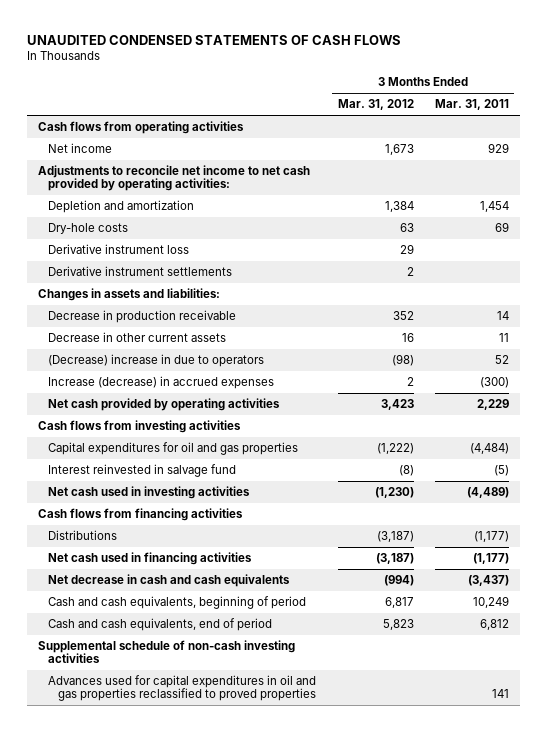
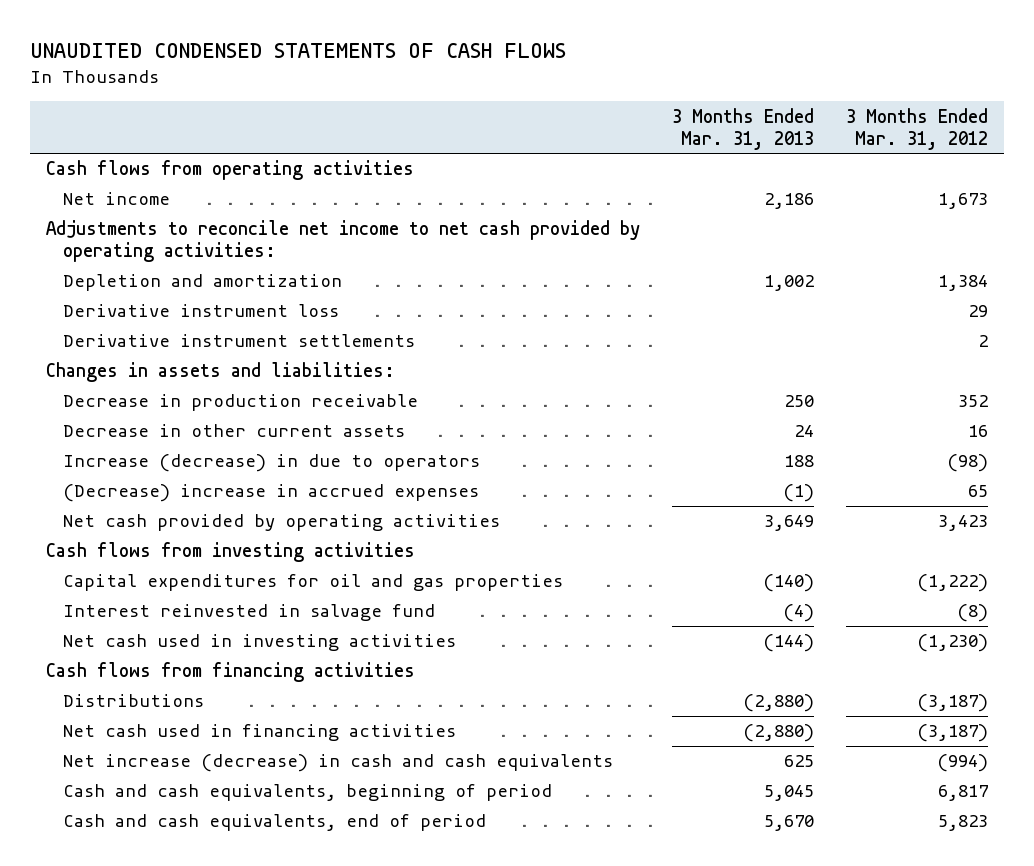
[435,99,510,111] Mar. 31, 2011 -> none
none -> [671,107,814,150] 3 Months Ended Mar. 31, 2013
[48,223,129,235] Dry-hole costs -> none
[48,354,265,368] (Decrease) increase in due to operators -> [62,454,480,473] Increase (decrease) in due to operators
[48,376,275,390] Increase (decrease) in accrued expenses -> [62,484,479,503] (Decrease) increase in accrued expenses
[406,377,414,387] 2 -> [967,485,988,498] 65
[48,574,291,588] Net decrease in cash and cash equivalents -> [62,754,613,773] Net increase (decrease) in cash and cash equivalents
[38,640,296,664] Supplemental schedule of non-cash investing activities -> none
[48,675,317,702] Advances used for capital expenditures in oil and gas properties reclassified to proved properties -> none

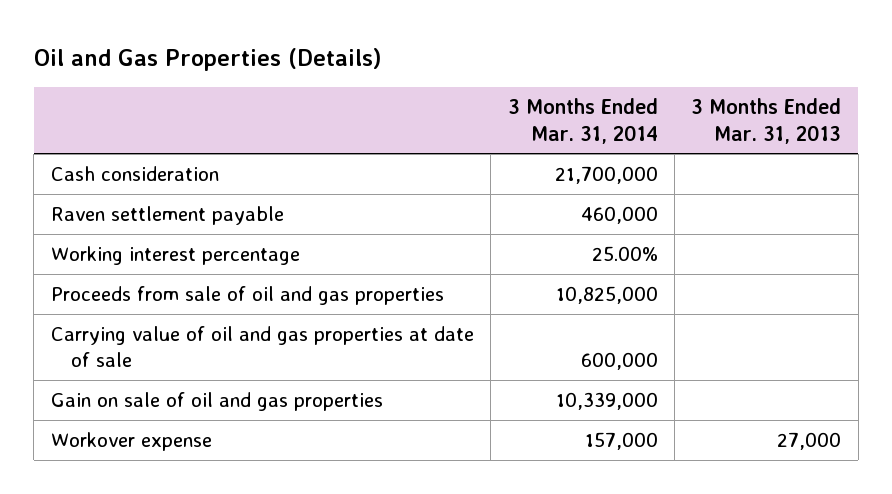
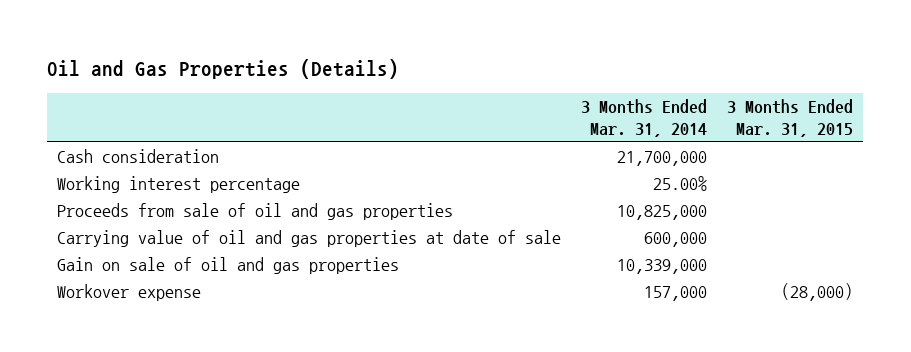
[691,98,842,144] 3 Months Ended Mar. 31, 2013 -> none
none -> [727,98,854,137] 3 Months Ended Mar. 31, 2015
[50,206,284,226] Raven settlement payable -> none

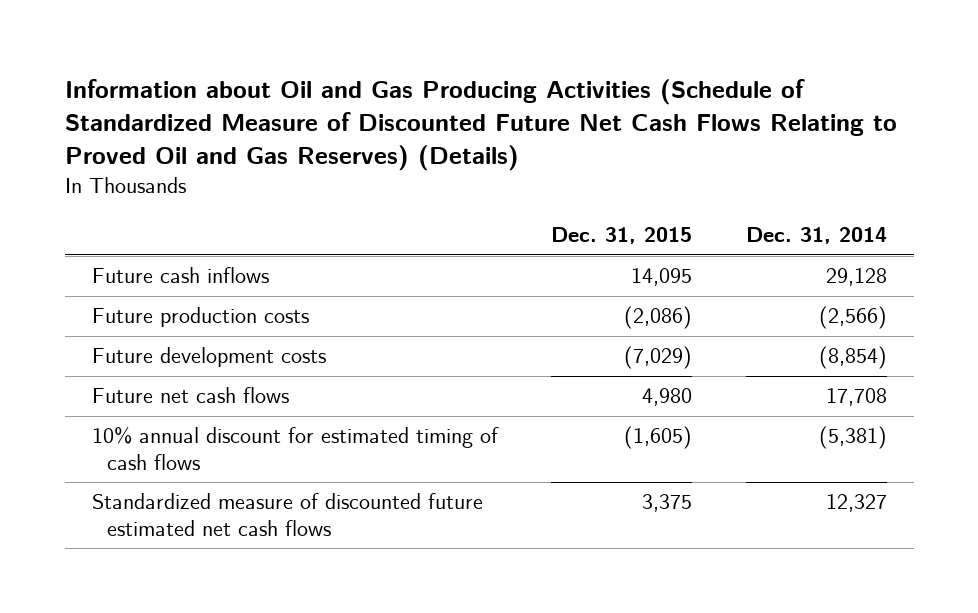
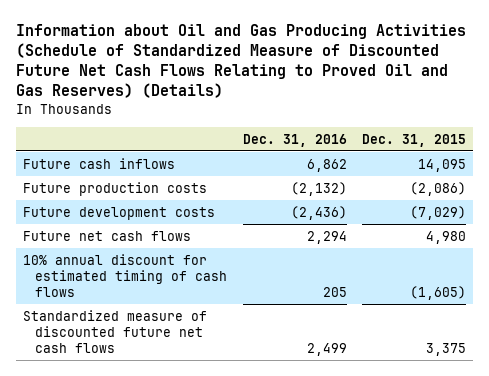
[745,227,887,245] Dec. 31, 2014 -> none
none -> [242,133,347,147] Dec. 31, 2016
[91,493,483,536] Standardized measure of discounted future estimated net cash flows -> [23,309,208,353] Standardized measure of discounted future net cash flows

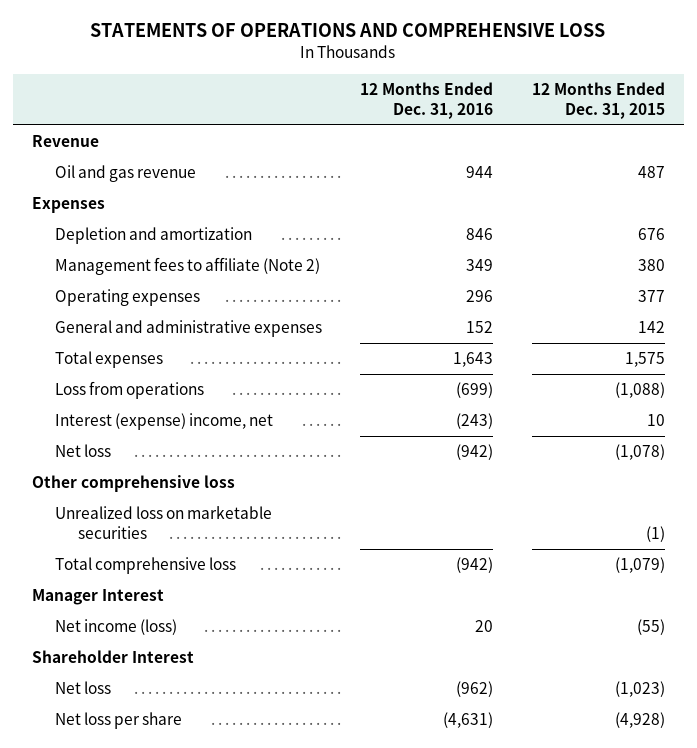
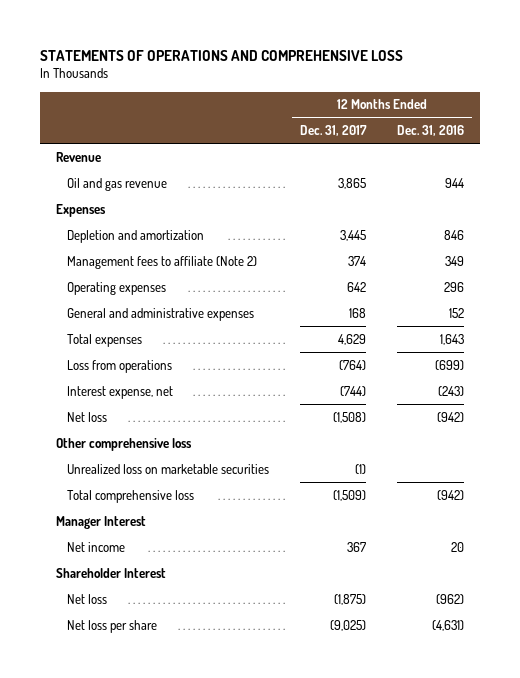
[531,82,665,119] 12 Months Ended Dec. 31, 2015 -> none
none -> [300,125,368,137] Dec. 31, 2017
[55,413,274,431] Interest (expense) income, net -> [66,385,173,399] Interest expense, net
[55,619,178,636] Net income (loss) -> [66,541,125,552] Net income

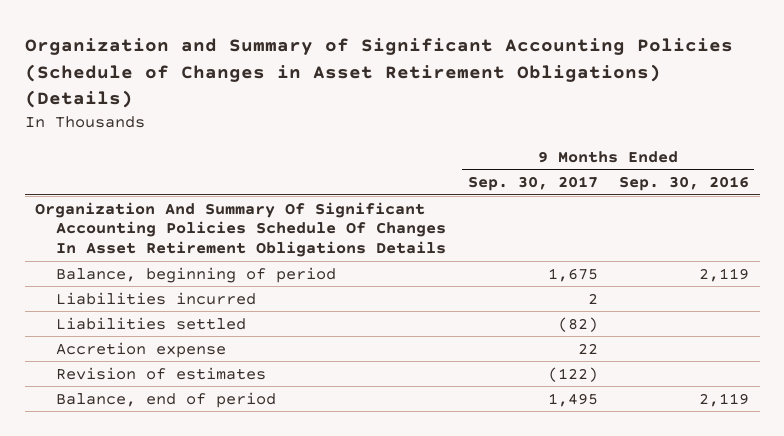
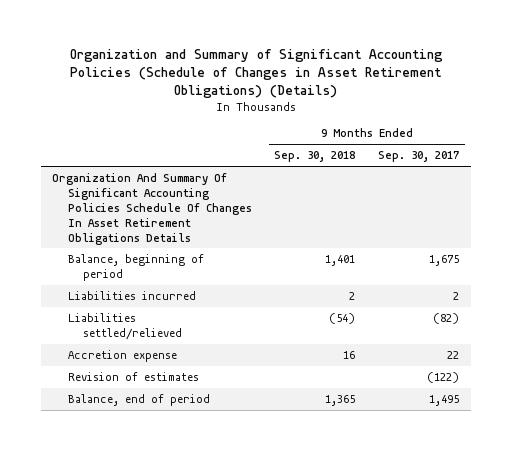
[619,176,750,192] Sep. 30, 2016 -> none
none -> [274,151,356,163] Sep. 30, 2018
[56,316,247,330] Liabilities settled -> [67,312,183,340] Liabilities settled/relieved

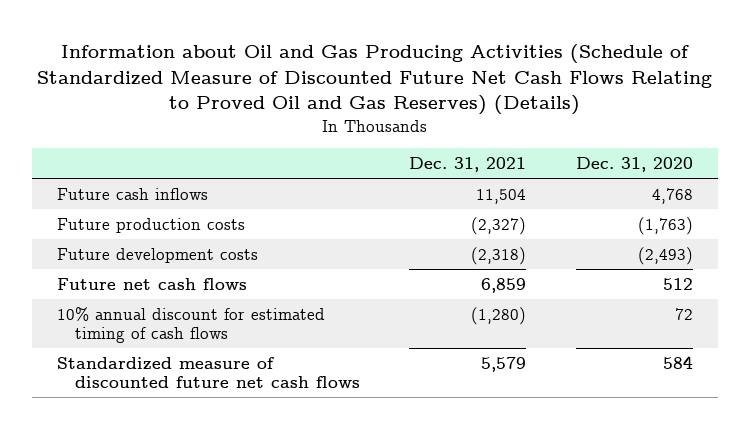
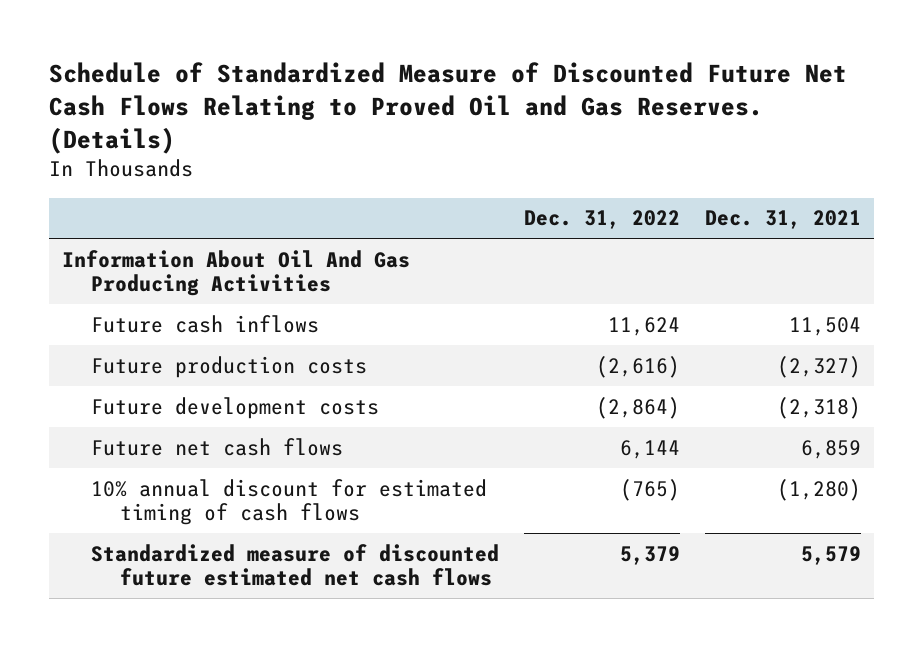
[36,44,712,116] Information about Oil and Gas Producing Activities (Schedule of Standardized Measure of Discounted Future Net Cash Flows Relating to Proved Oil and Gas Reserves) (Details) -> [49,62,848,154] Schedule of Standardized Measure of Discounted Future Net Cash Flows Relating to Proved Oil and Gas Reserves. (Details)
[575,156,693,172] Dec. 31, 2020 -> none
none -> [524,210,681,230] Dec. 31, 2022
none -> [61,249,410,297] Information About Oil And Gas Producing Activities
[57,356,360,388] Standardized measure of discounted future net cash flows -> [90,543,499,587] Standardized measure of discounted future estimated net cash flows

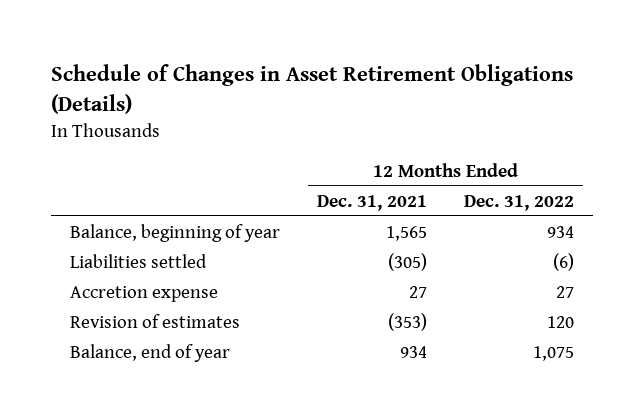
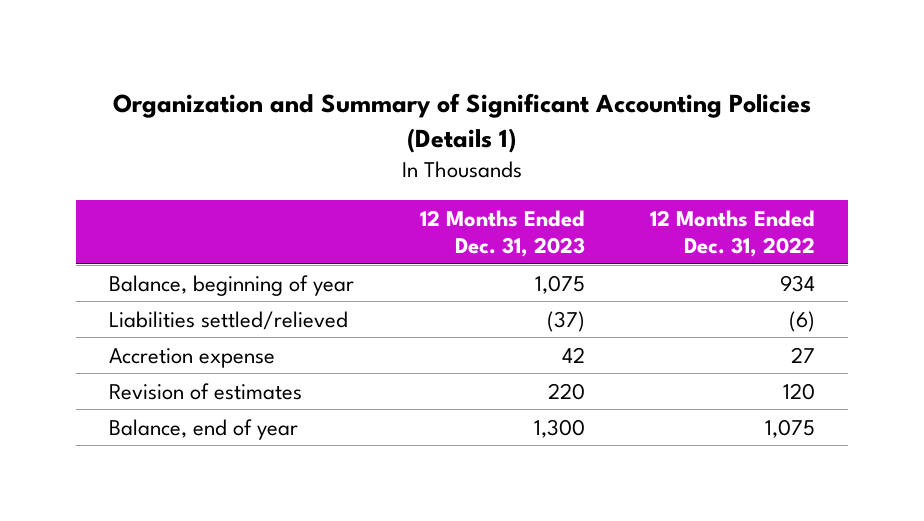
[51,64,574,114] Schedule of Changes in Asset Retirement Obligations (Details) -> [113,92,812,153] Organization and Summary of Significant Accounting Policies (Details 1)
[317,194,428,211] Dec. 31, 2021 -> none
none -> [419,209,585,258] 12 Months Ended Dec. 31, 2023
[69,253,207,268] Liabilities settled -> [109,310,349,330] Liabilities settled/relieved

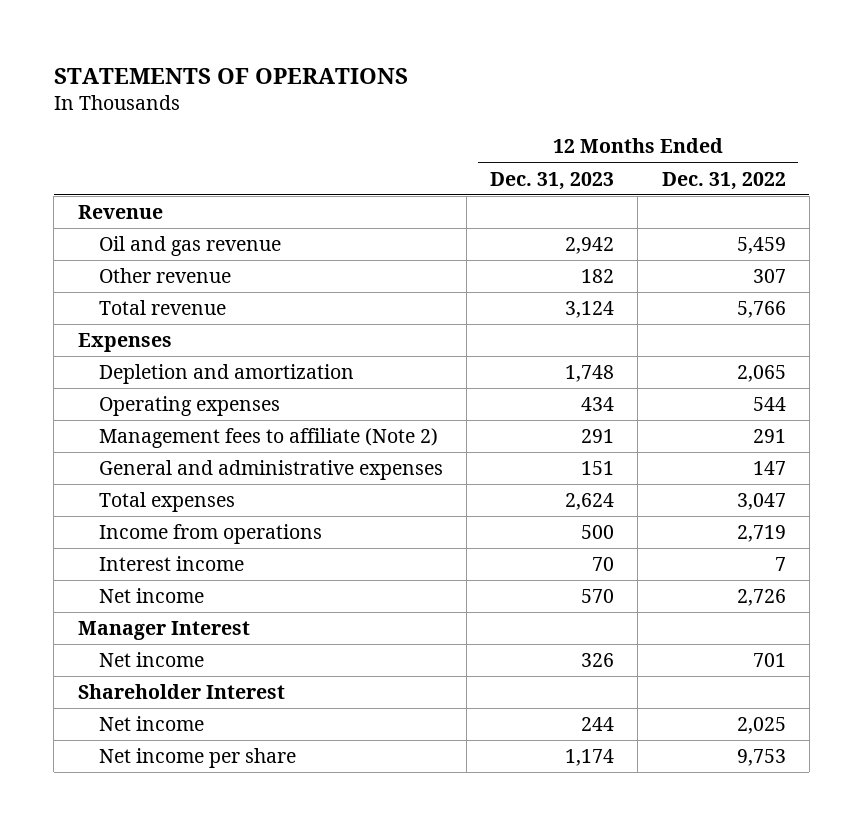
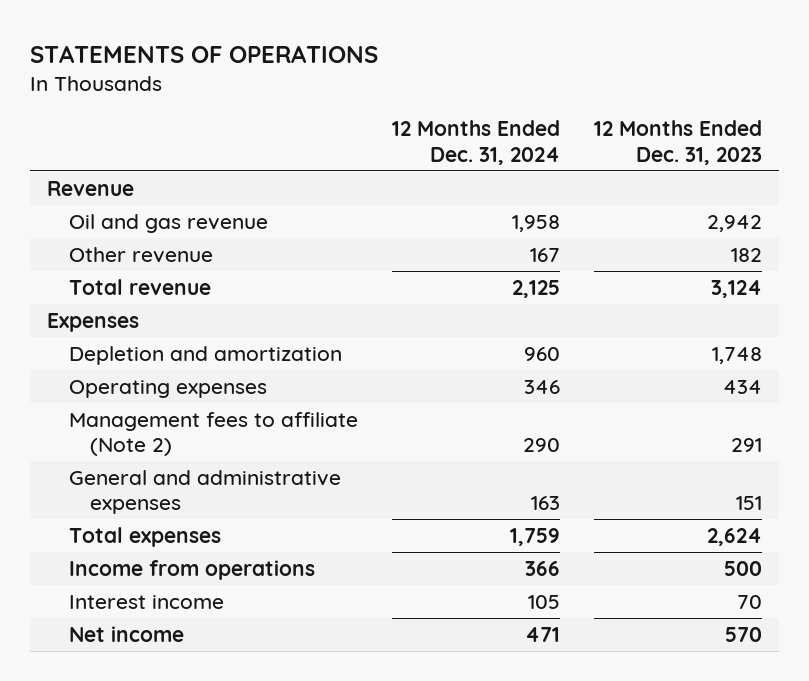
[661,171,786,190] Dec. 31, 2022 -> none
none -> [391,119,560,165] 12 Months Ended Dec. 31, 2024
[77,621,250,641] Manager Interest -> none
[98,652,204,668] Net income -> none
[77,684,285,700] Shareholder Interest -> none
[98,716,204,732] Net income -> none
[98,748,296,769] Net income per share -> none

